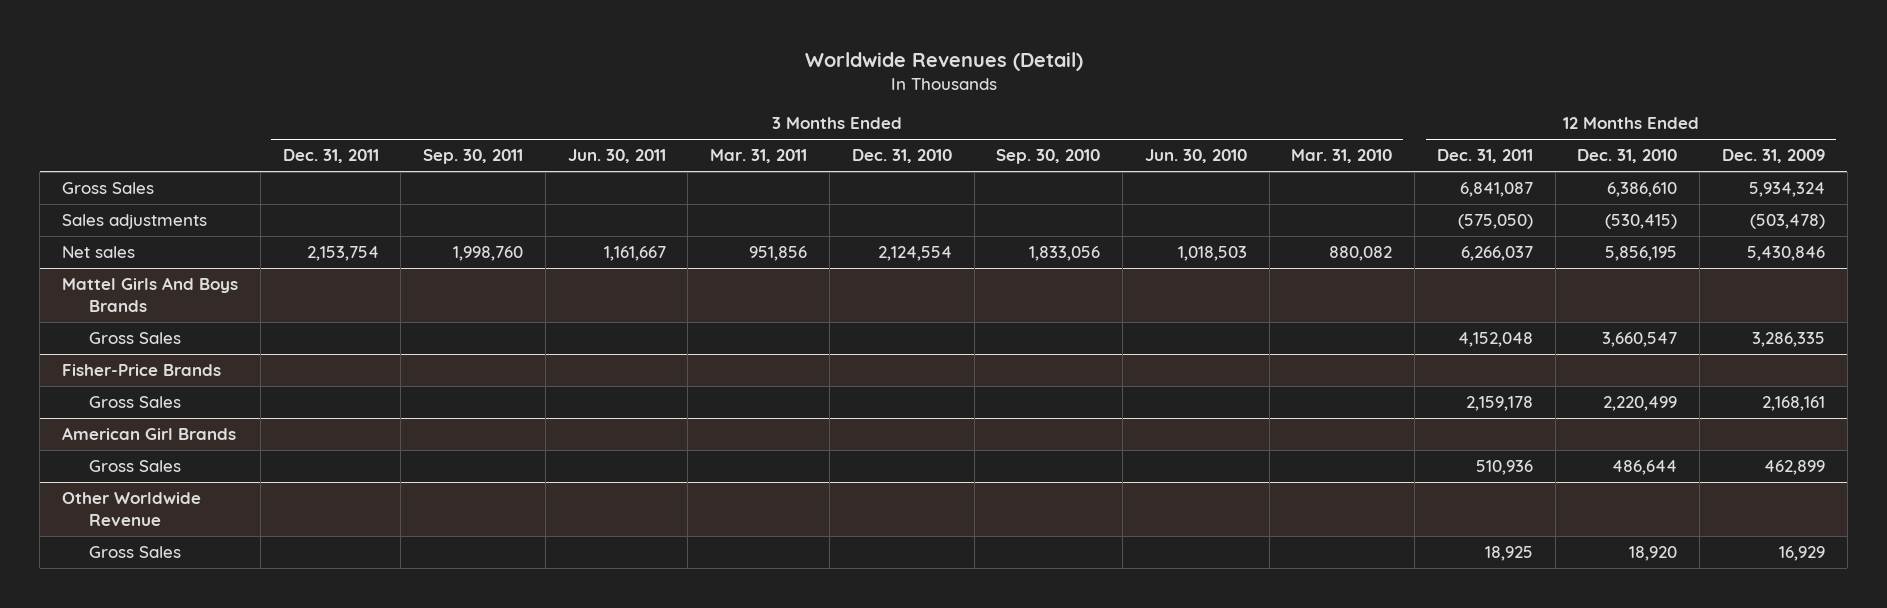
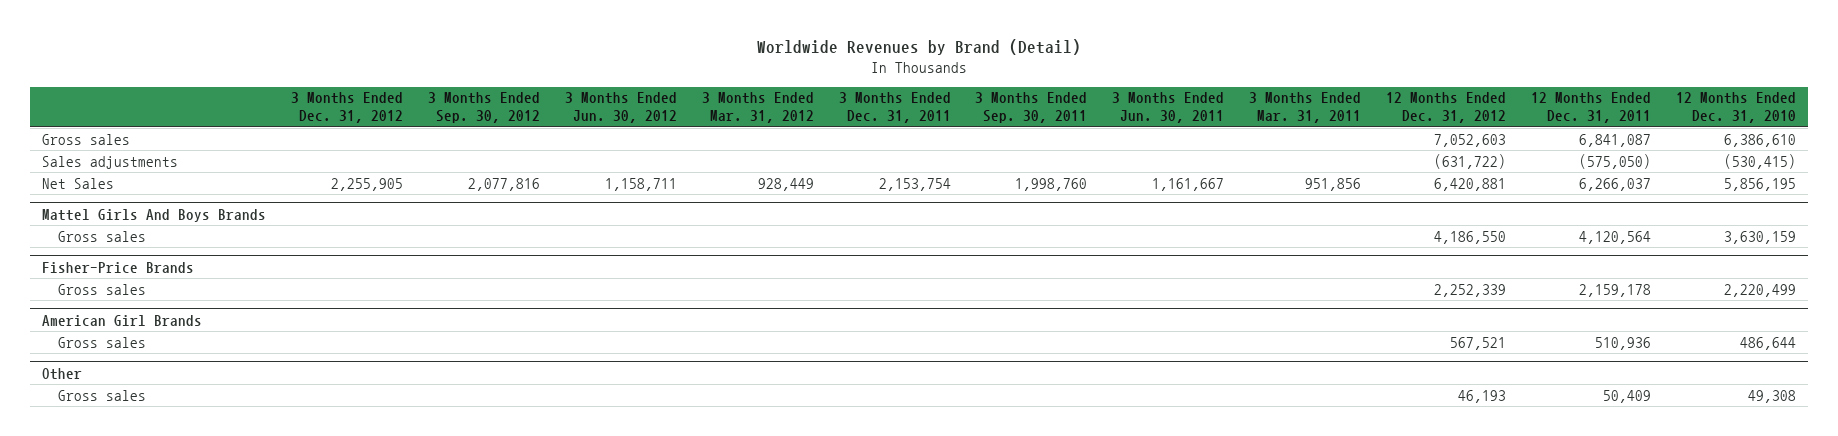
[804,51,1083,71] Worldwide Revenues (Detail) -> [756,39,1081,56] Worldwide Revenues by Brand (Detail)
[851,149,952,164] Dec. 31, 2010 -> none
[996,149,1101,165] Sep. 30, 2010 -> none
[1144,149,1247,164] Jun. 30, 2010 -> none
[1291,149,1393,164] Mar. 31, 2010 -> none
[1721,149,1825,164] Dec. 31, 2009 -> none
none -> [291,92,404,124] 3 Months Ended Dec. 31, 2012
none -> [427,92,540,124] 3 Months Ended Sep. 30, 2012
none -> [564,92,677,124] 3 Months Ended Jun. 30, 2012
none -> [701,92,814,124] 3 Months Ended Mar. 31, 2012
none -> [1385,92,1506,124] 12 Months Ended Dec. 31, 2012
[62,182,155,195] Gross Sales -> [42,133,131,145] Gross sales
[62,246,136,259] Net sales -> [42,177,115,189] Net Sales
[88,332,181,345] Gross Sales -> [57,230,146,242] Gross sales
[1457,332,1533,348] 4,152,048 -> [1578,230,1651,244] 4,120,564
[1602,332,1678,348] 3,660,547 -> [1723,230,1796,244] 3,630,159
[88,396,181,409] Gross Sales -> [57,283,146,295] Gross sales
[62,492,202,526] Other Worldwide Revenue -> none
[88,460,181,473] Gross Sales -> [57,336,146,348] Gross sales
none -> [42,367,83,380] Other
[88,546,181,559] Gross Sales -> [57,389,146,401] Gross sales
[1484,546,1533,562] 18,925 -> [1602,389,1651,403] 50,409
[1629,546,1678,562] 18,920 -> [1747,389,1796,403] 49,308

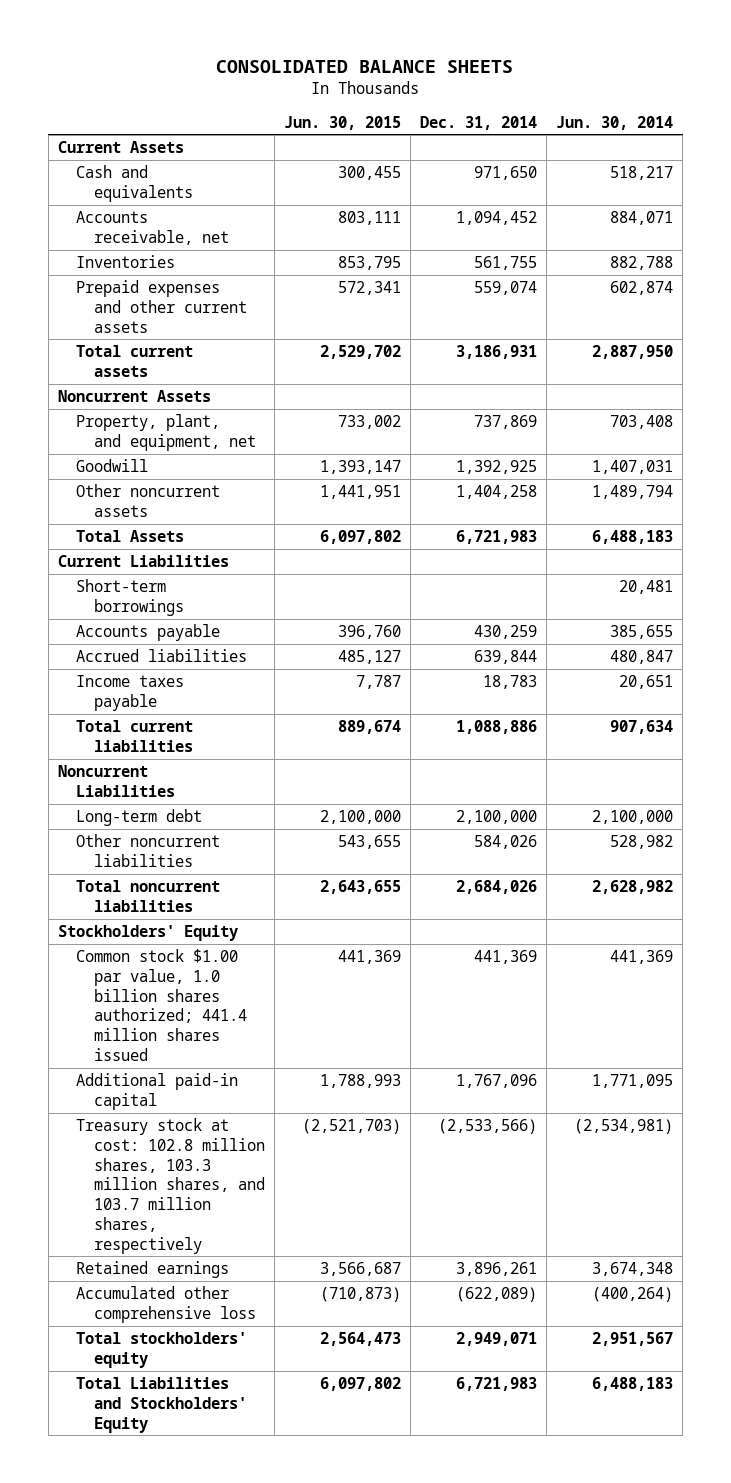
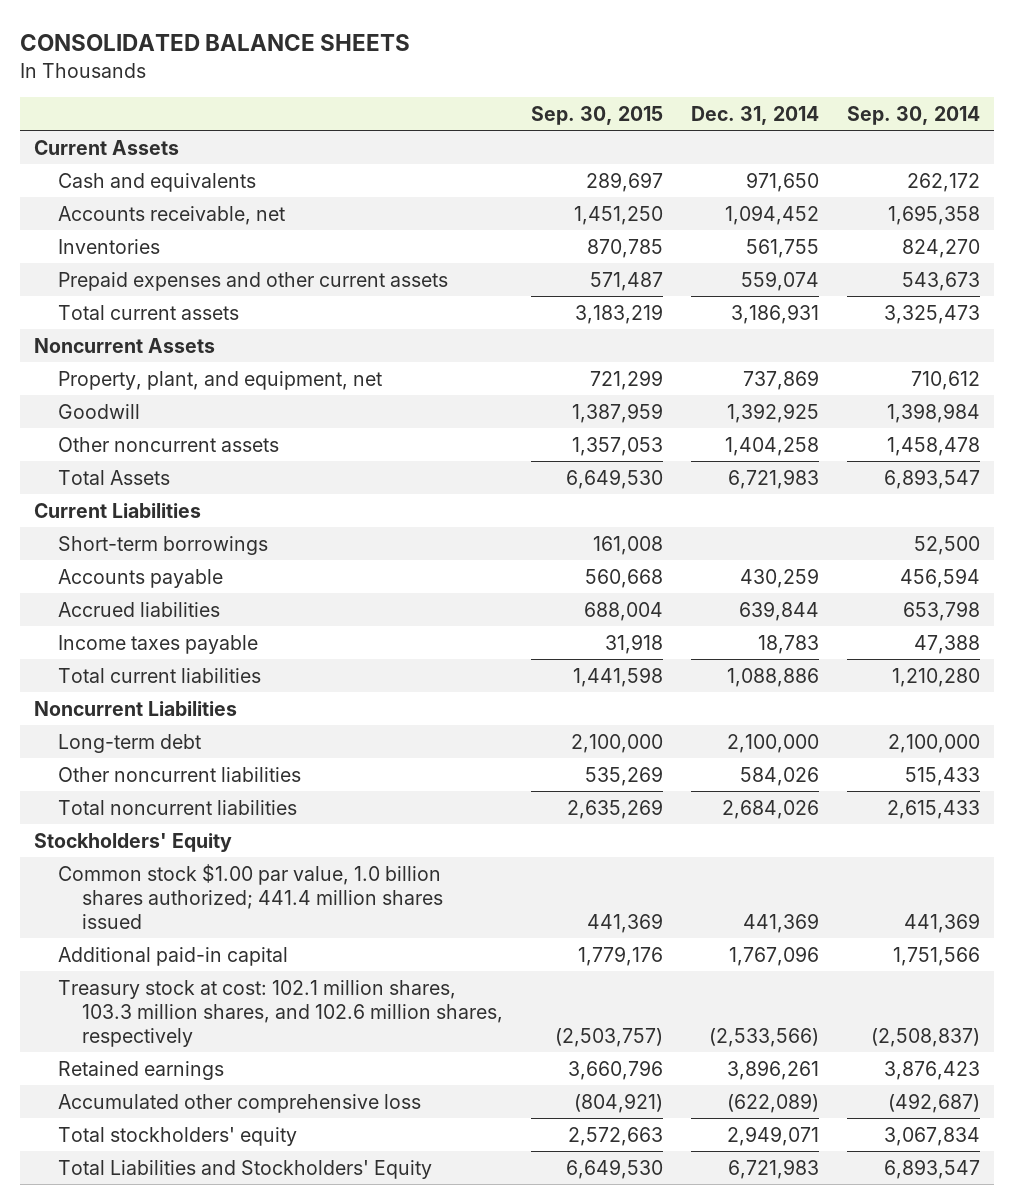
[284,115,402,130] Jun. 30, 2015 -> none
[556,115,674,130] Jun. 30, 2014 -> none
none -> [530,105,663,125] Sep. 30, 2015
none -> [846,105,980,125] Sep. 30, 2014
[75,1118,266,1254] Treasury stock at cost: 102.8 million shares, 103.3 million shares, and 103.7 million shares, respectively -> [58,979,503,1047] Treasury stock at cost: 102.1 million shares, 103.3 million shares, and 102.6 million shares, respectively

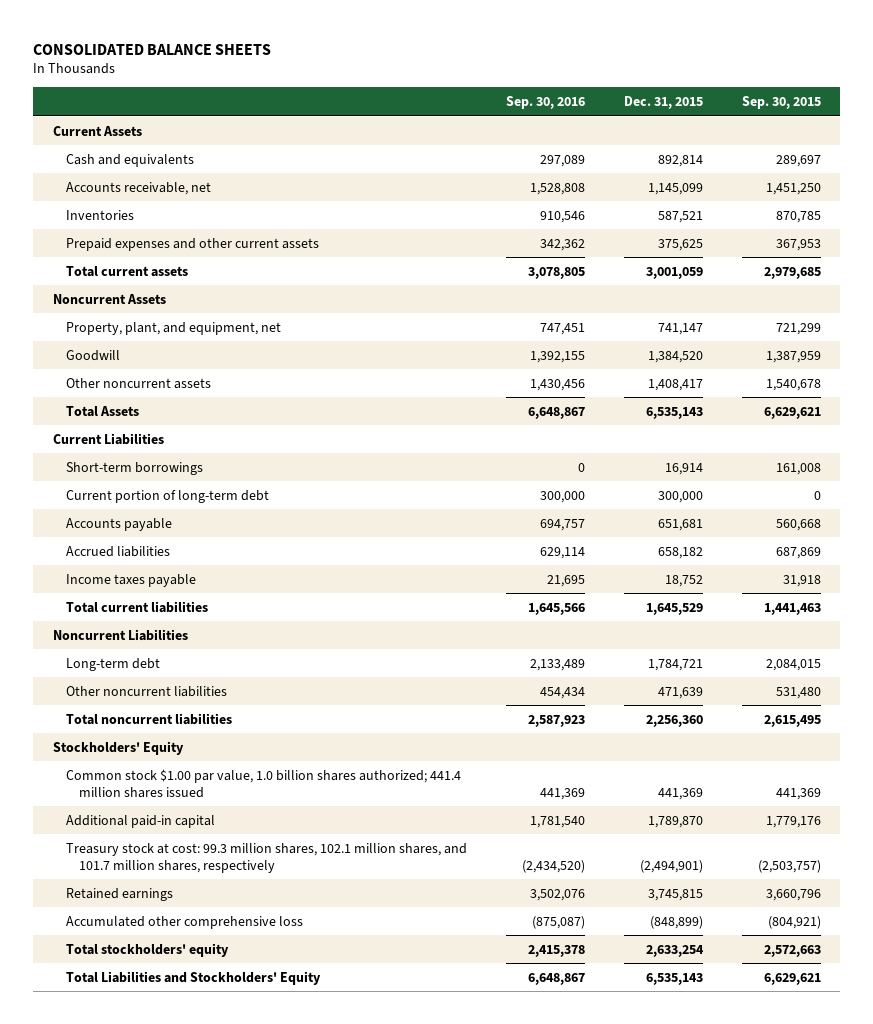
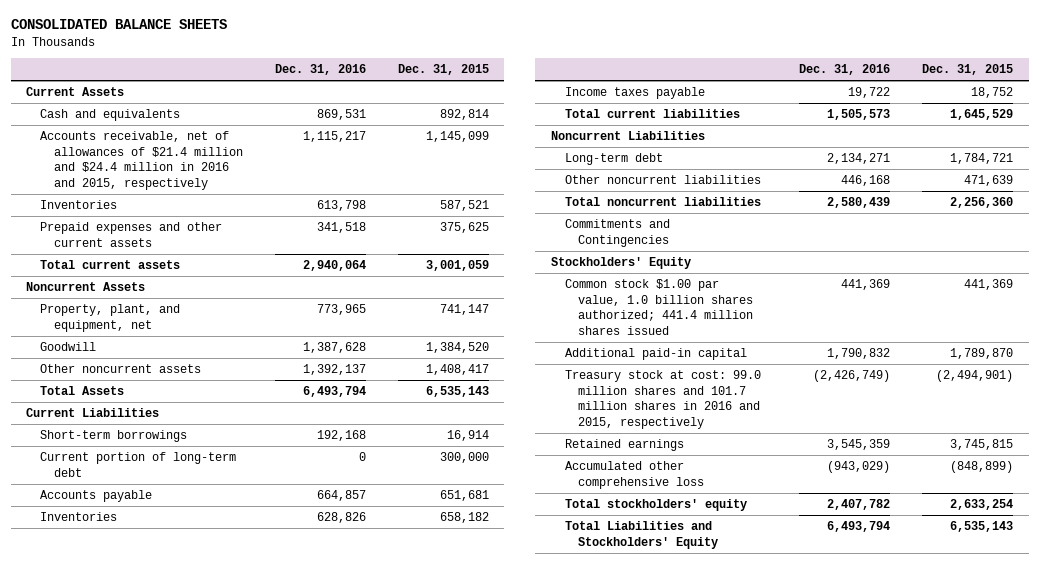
[505,96,585,110] Sep. 30, 2016 -> none
[741,96,821,110] Sep. 30, 2015 -> none
none -> [274,64,366,76] Dec. 31, 2016
[65,181,211,195] Accounts receivable, net -> [40,131,244,190] Accounts receivable, net of allowances of $21.4 million and $24.4 million in 2016 and 2015, respectively
[65,545,170,557] Accrued liabilities -> [40,512,118,522] Inventories
none -> [564,219,670,247] Commitments and Contingencies
[65,842,467,873] Treasury stock at cost: 99.3 million shares, 102.1 million shares, and 101.7 million shares, respectively -> [564,370,761,429] Treasury stock at cost: 99.0 million shares and 101.7 million shares in 2016 and 2015, respectively

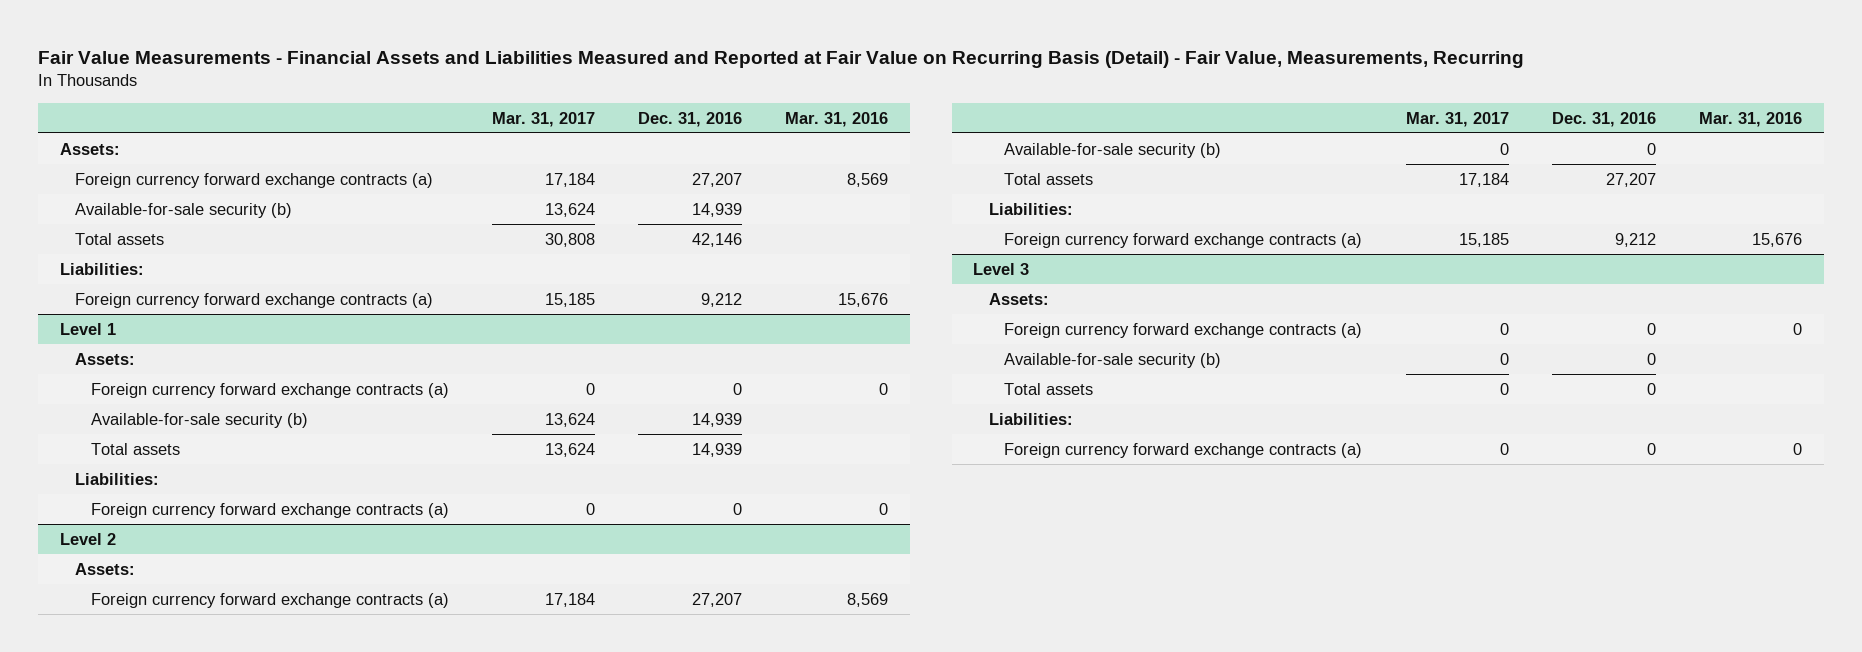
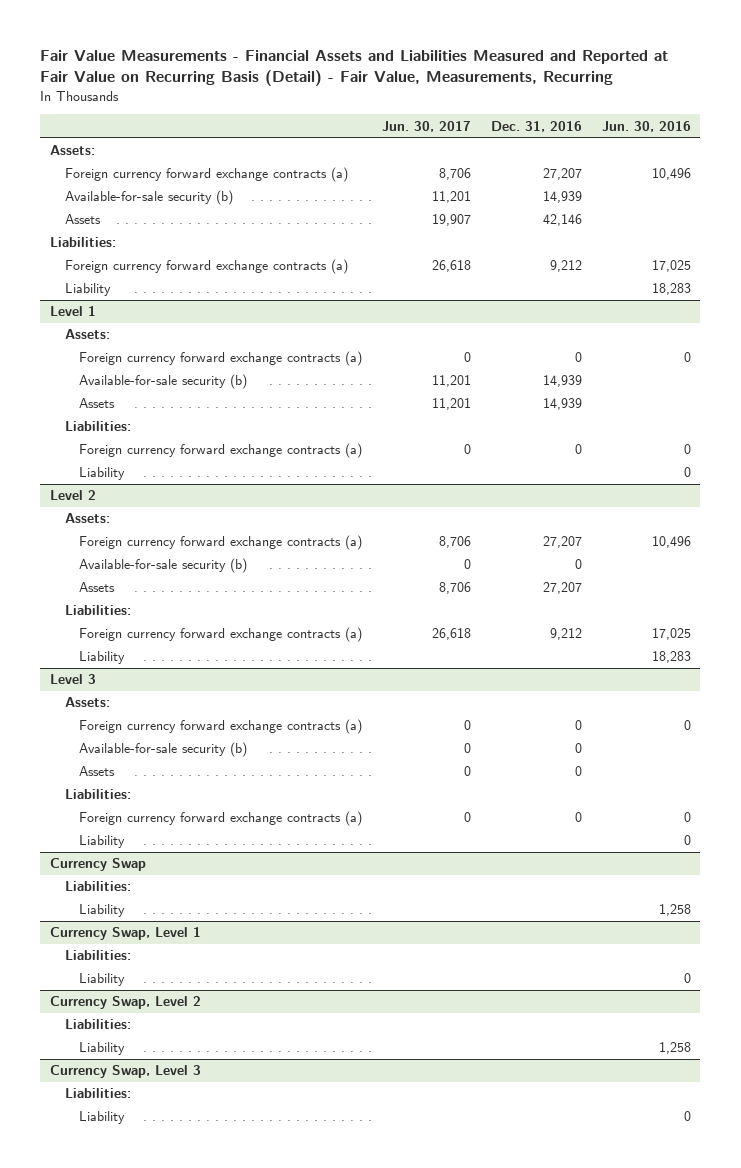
[491,111,595,127] Mar. 31, 2017 -> none
[785,111,889,127] Mar. 31, 2016 -> none
none -> [382,120,472,132] Jun. 30, 2017
none -> [601,120,691,132] Jun. 30, 2016
[75,232,165,245] Total assets -> [64,214,101,225] Assets
none -> [64,283,111,297] Liability
[90,442,180,455] Total assets -> [79,398,116,409] Assets
none -> [79,467,126,481] Liability
[1004,172,1094,185] Total assets -> [79,582,116,593] Assets
none -> [79,651,126,665] Liability
[1004,382,1094,395] Total assets -> [79,766,116,777] Assets
none -> [79,835,126,849] Liability
none -> [49,858,146,872] Currency Swap
none -> [64,881,131,892] Liabilities:
none -> [79,904,126,918] Liability
none -> [49,927,201,941] Currency Swap, Level 1
none -> [64,950,131,961] Liabilities:
none -> [79,973,126,987] Liability
none -> [49,996,201,1010] Currency Swap, Level 2
none -> [64,1019,131,1030] Liabilities:
none -> [79,1042,126,1056] Liability
none -> [49,1065,201,1079] Currency Swap, Level 3
none -> [64,1088,131,1099] Liabilities:
none -> [79,1111,126,1125] Liability

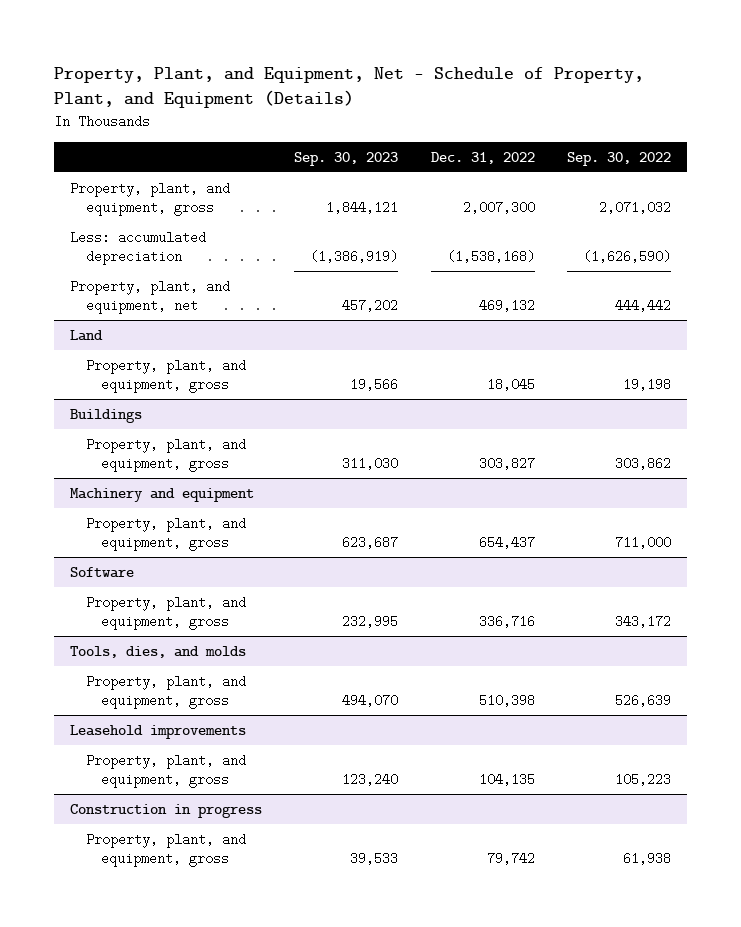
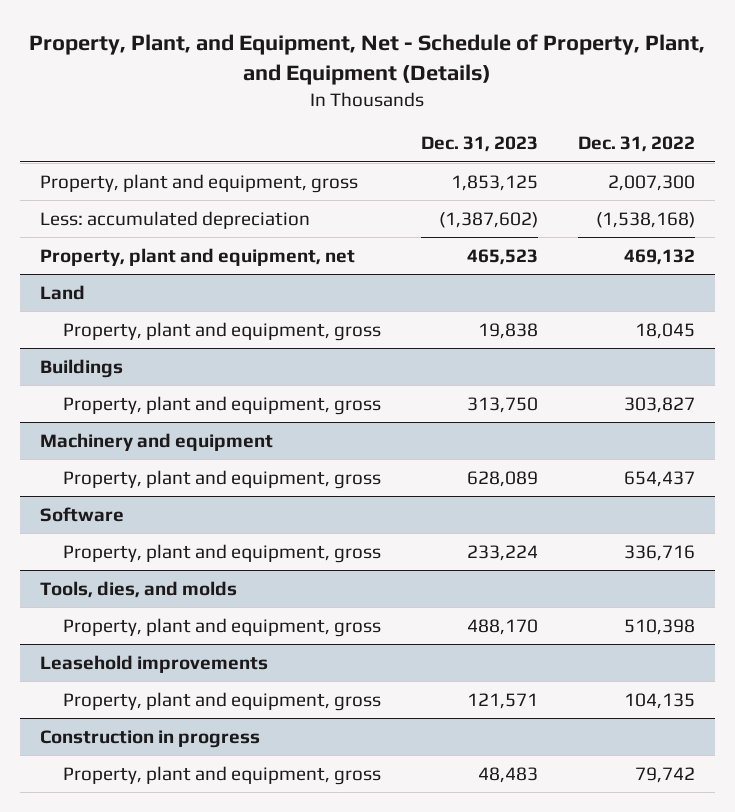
[294,151,399,166] Sep. 30, 2023 -> none
[566,151,671,166] Sep. 30, 2022 -> none
none -> [420,136,538,153] Dec. 31, 2023
[69,181,230,216] Property, plant, and equipment, gross -> [40,173,359,193] Property, plant and equipment, gross
[69,279,230,314] Property, plant, and equipment, net -> [40,247,356,266] Property, plant and equipment, net
[85,358,246,393] Property, plant, and equipment, gross -> [62,321,381,341] Property, plant and equipment, gross
[85,437,246,472] Property, plant, and equipment, gross -> [62,395,381,415] Property, plant and equipment, gross
[85,516,246,551] Property, plant, and equipment, gross -> [62,469,381,489] Property, plant and equipment, gross
[85,595,246,630] Property, plant, and equipment, gross -> [62,543,381,563] Property, plant and equipment, gross
[85,674,246,709] Property, plant, and equipment, gross -> [62,617,381,637] Property, plant and equipment, gross
[85,753,246,788] Property, plant, and equipment, gross -> [62,691,381,711] Property, plant and equipment, gross
[85,832,246,867] Property, plant, and equipment, gross -> [62,765,381,785] Property, plant and equipment, gross

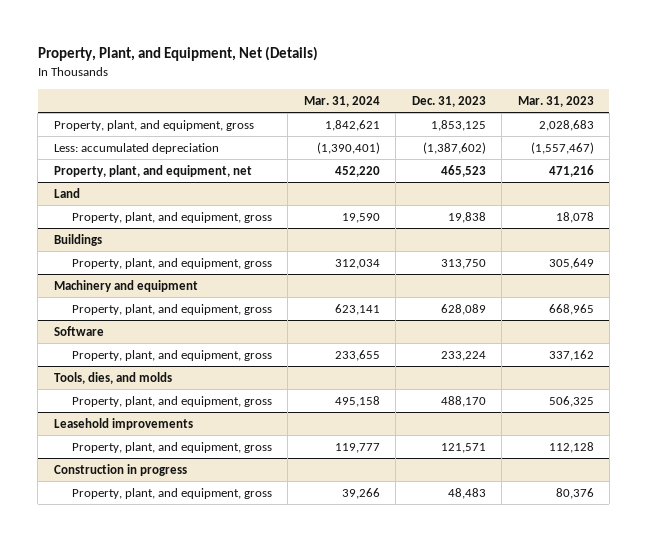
[29,33,706,85] Property, Plant, and Equipment, Net - Schedule of Property, Plant, and Equipment (Details) -> [37,46,318,62] Property, Plant, and Equipment, Net (Details)
[577,136,695,153] Dec. 31, 2022 -> none
none -> [303,96,380,108] Mar. 31, 2024
none -> [517,96,594,108] Mar. 31, 2023
[40,173,359,193] Property, plant and equipment, gross -> [53,119,254,131] Property, plant, and equipment, gross
[40,247,356,266] Property, plant and equipment, net -> [53,164,252,177] Property, plant, and equipment, net
[62,321,381,341] Property, plant and equipment, gross -> [71,211,272,223] Property, plant, and equipment, gross
[62,395,381,415] Property, plant and equipment, gross -> [71,257,272,269] Property, plant, and equipment, gross
[62,469,381,489] Property, plant and equipment, gross -> [71,303,272,315] Property, plant, and equipment, gross
[62,543,381,563] Property, plant and equipment, gross -> [71,349,272,361] Property, plant, and equipment, gross
[62,617,381,637] Property, plant and equipment, gross -> [71,395,272,407] Property, plant, and equipment, gross
[62,691,381,711] Property, plant and equipment, gross -> [71,441,272,453] Property, plant, and equipment, gross
[62,765,381,785] Property, plant and equipment, gross -> [71,487,272,499] Property, plant, and equipment, gross

